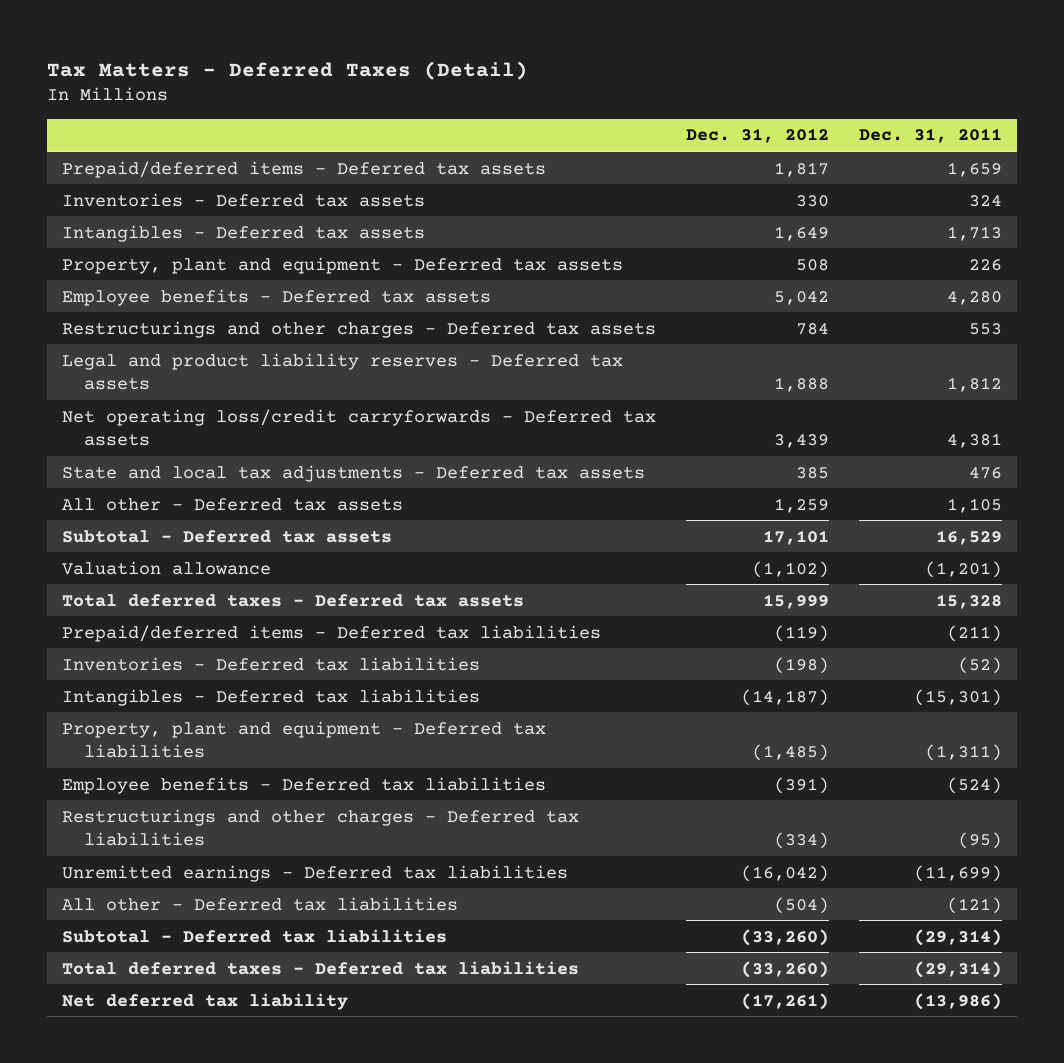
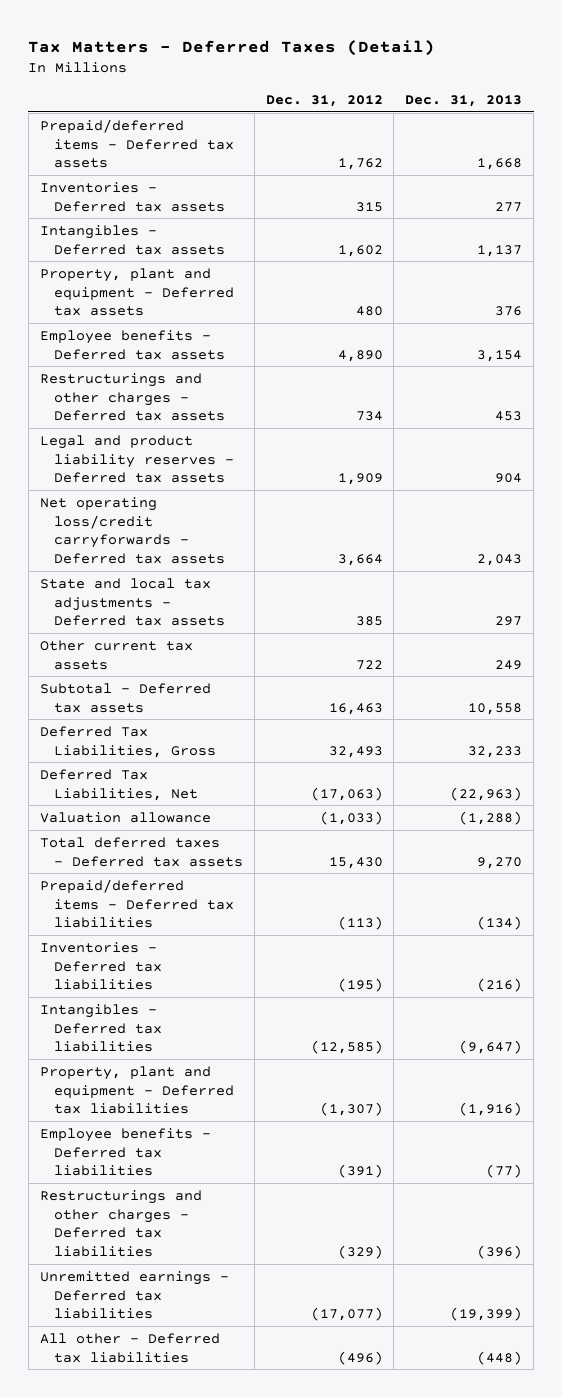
[858,128,1002,144] Dec. 31, 2011 -> none
none -> [405,94,523,107] Dec. 31, 2013
[773,161,829,177] 1,817 -> [337,158,383,171] 1,762
[795,194,829,207] 330 -> [355,201,383,212] 315
[773,225,829,241] 1,649 -> [337,244,383,257] 1,602
[795,258,829,271] 508 -> [355,306,383,317] 480
[773,290,829,305] 5,042 -> [337,349,383,362] 4,890
[795,322,829,335] 784 -> [355,411,383,422] 734
[773,377,829,393] 1,888 -> [337,473,383,486] 1,909
[773,434,829,449] 3,439 -> [337,554,383,567] 3,664
[62,497,404,511] All other - Deferred tax assets -> [39,639,193,670] Other current tax assets
[773,497,829,513] 1,259 -> [355,659,383,670] 722
[762,529,829,545] 17,101 -> [328,702,383,715] 16,463
none -> [39,725,217,758] Deferred Tax Liabilities, Gross
none -> [39,768,199,801] Deferred Tax Liabilities, Net
[751,560,829,578] (1,102) -> [319,810,383,825] (1,033)
[762,593,829,609] 15,999 -> [328,856,383,869] 15,430
[773,624,829,642] (119) -> [337,916,383,931] (113)
[773,656,829,674] (198) -> [337,978,383,993] (195)
[740,688,829,706] (14,187) -> [310,1040,383,1055] (12,585)
[751,744,829,762] (1,485) -> [319,1102,383,1117] (1,307)
[62,928,448,943] Subtotal - Deferred tax liabilities -> none
[62,960,580,975] Total deferred taxes - Deferred tax liabilities -> none
[62,992,349,1010] Net deferred tax liability -> none
[773,832,829,850] (334) -> [337,1245,383,1260] (329)
[740,864,829,882] (16,042) -> [310,1307,383,1322] (17,077)
[773,896,829,914] (504) -> [337,1350,383,1365] (496)

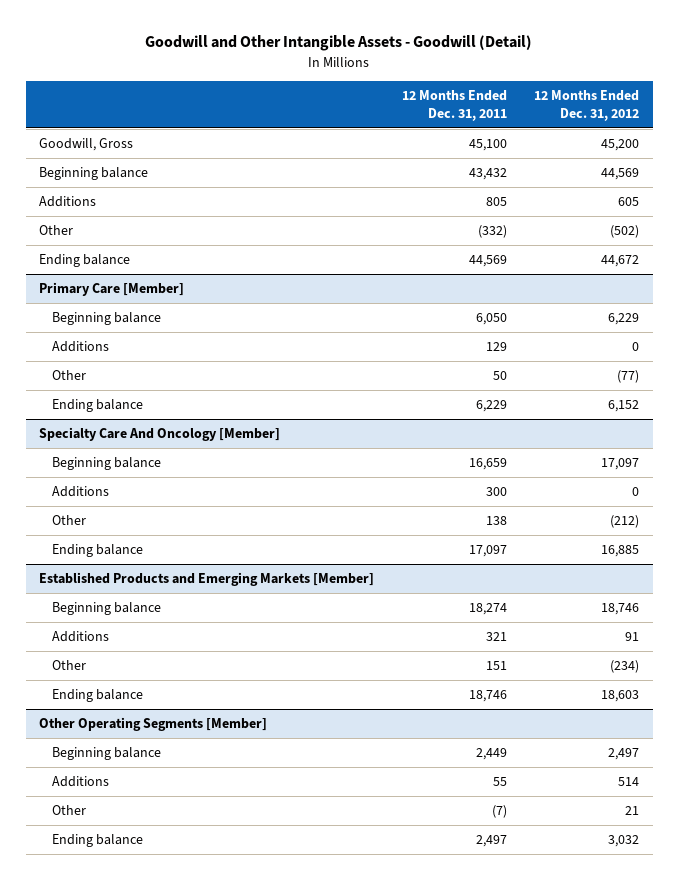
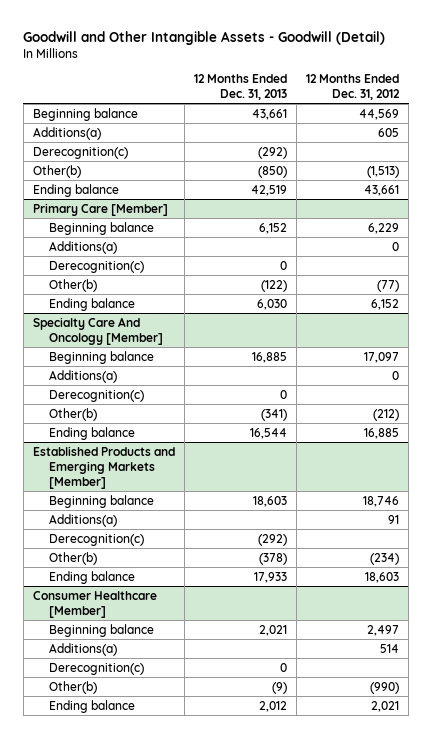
[401,89,507,122] 12 Months Ended Dec. 31, 2011 -> none
none -> [194,74,288,100] 12 Months Ended Dec. 31, 2013
[39,138,134,152] Goodwill, Gross -> none
[39,196,97,208] Additions -> [32,126,101,140] Additions(a)
none -> [32,146,128,159] Derecognition(c)
[39,225,74,236] Other -> [32,164,81,178] Other(b)
[610,225,640,239] (502) -> [367,165,400,178] (1,513)
[601,255,640,268] 44,672 -> [364,184,400,196] 43,661
[51,341,109,353] Additions -> [48,240,117,254] Additions(a)
none -> [48,260,144,273] Derecognition(c)
[51,370,86,381] Other -> [48,278,97,292] Other(b)
[51,486,109,498] Additions -> [48,369,117,383] Additions(a)
none -> [48,389,144,402] Derecognition(c)
[51,515,86,526] Other -> [48,407,97,421] Other(b)
[51,631,109,643] Additions -> [48,513,117,527] Additions(a)
none -> [48,533,144,546] Derecognition(c)
[51,660,86,671] Other -> [48,551,97,565] Other(b)
[39,717,268,732] Other Operating Segments [Member] -> none
none -> [32,590,157,618] Consumer Healthcare [Member]
[51,776,109,788] Additions -> [48,642,117,656] Additions(a)
none -> [48,662,144,675] Derecognition(c)
[51,805,86,816] Other -> [48,680,97,694] Other(b)
[625,806,640,816] 21 -> [370,681,400,694] (990)
[608,835,640,848] 3,032 -> [371,700,400,712] 2,021

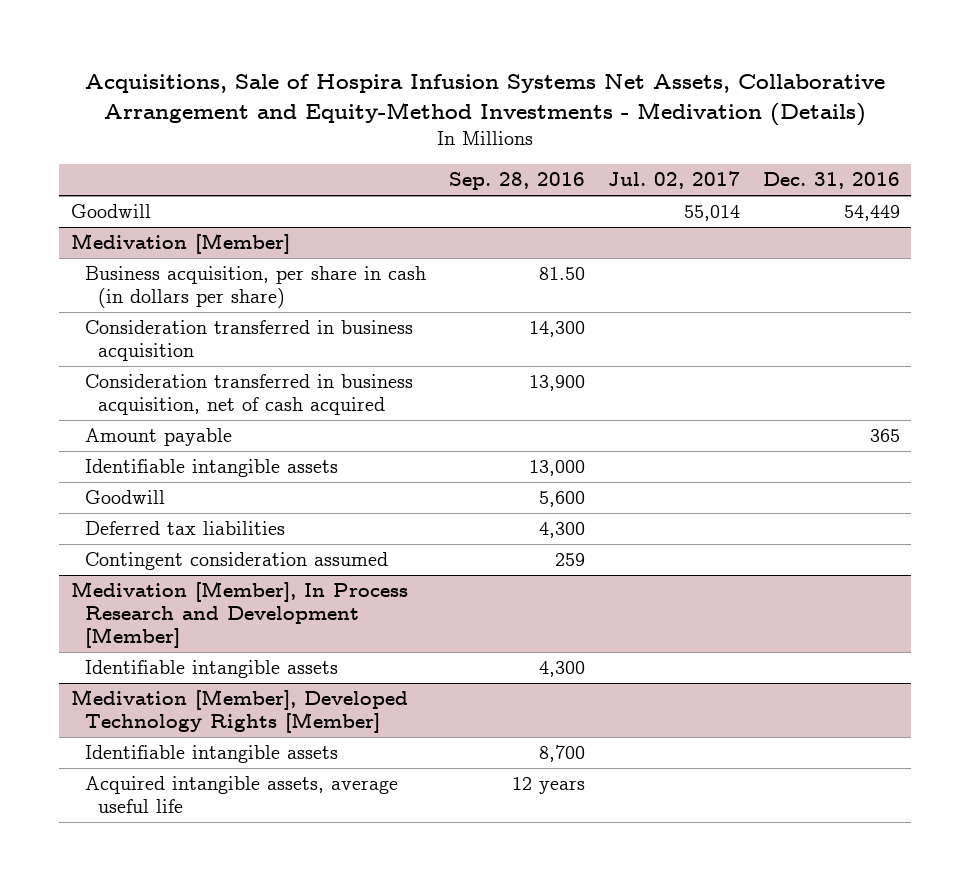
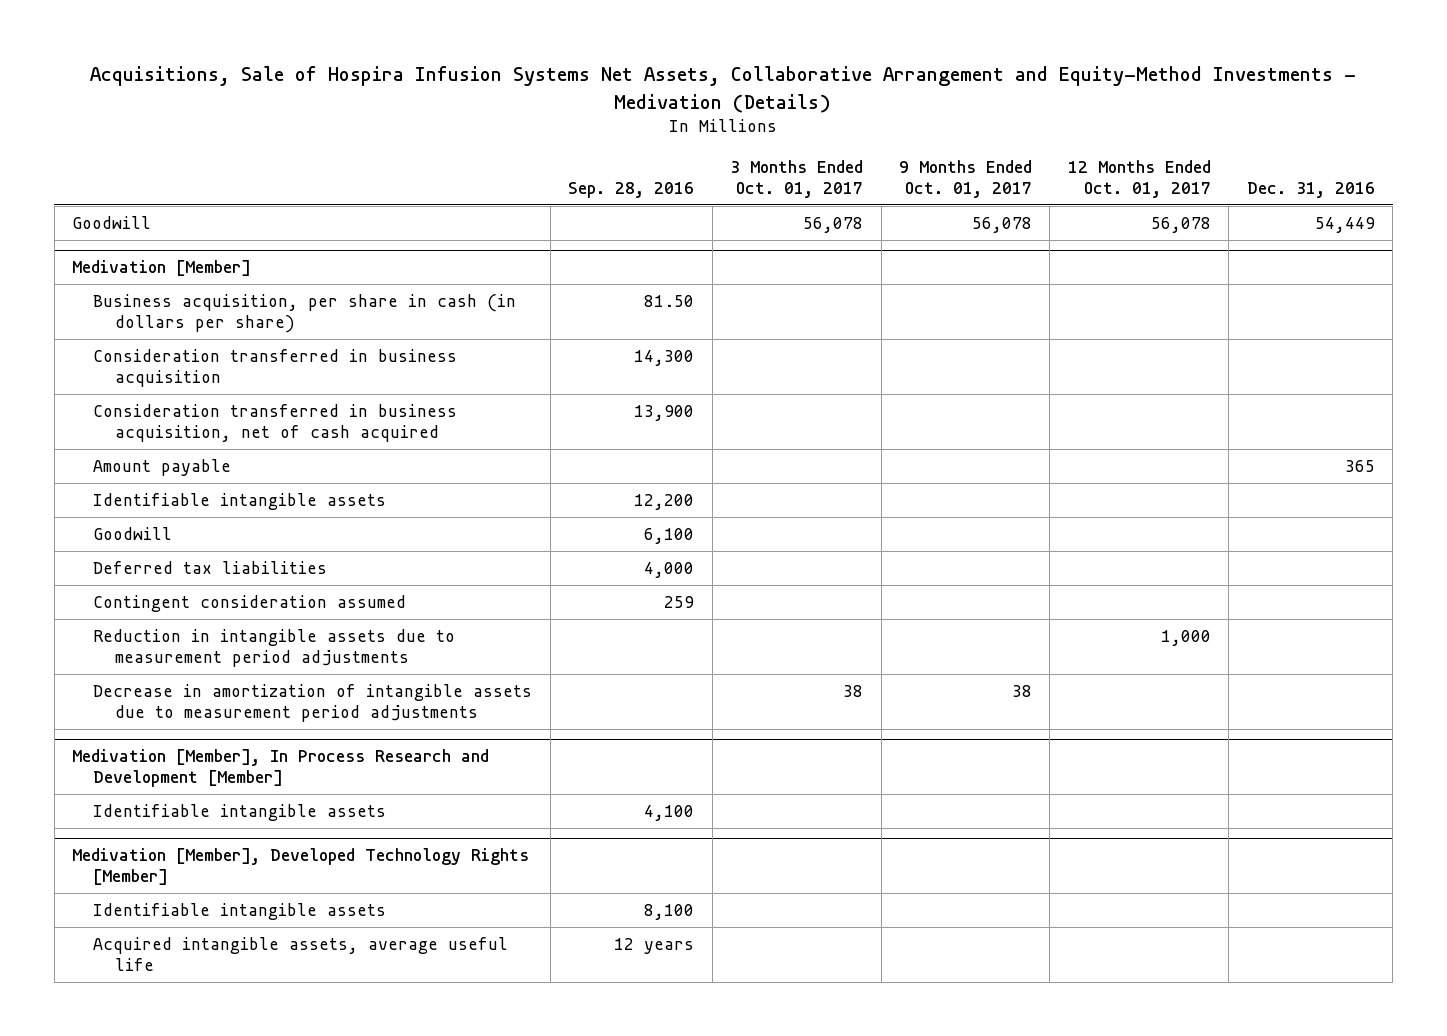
[607,171,740,190] Jul. 02, 2017 -> none
none -> [730,160,864,198] 3 Months Ended Oct. 01, 2017
none -> [899,160,1033,198] 9 Months Ended Oct. 01, 2017
none -> [1067,160,1211,198] 12 Months Ended Oct. 01, 2017
[528,460,585,477] 13,000 -> [634,494,695,511] 12,200
[538,491,585,508] 5,600 -> [644,528,695,545] 6,100
[538,522,585,539] 4,300 -> [644,562,695,579] 4,000
none -> [93,629,456,667] Reduction in intangible assets due to measurement period adjustments
none -> [93,684,533,722] Decrease in amortization of intangible assets due to measurement period adjustments
[538,661,585,678] 4,300 -> [644,805,695,822] 4,100
[538,745,585,763] 8,700 -> [644,904,695,921] 8,100

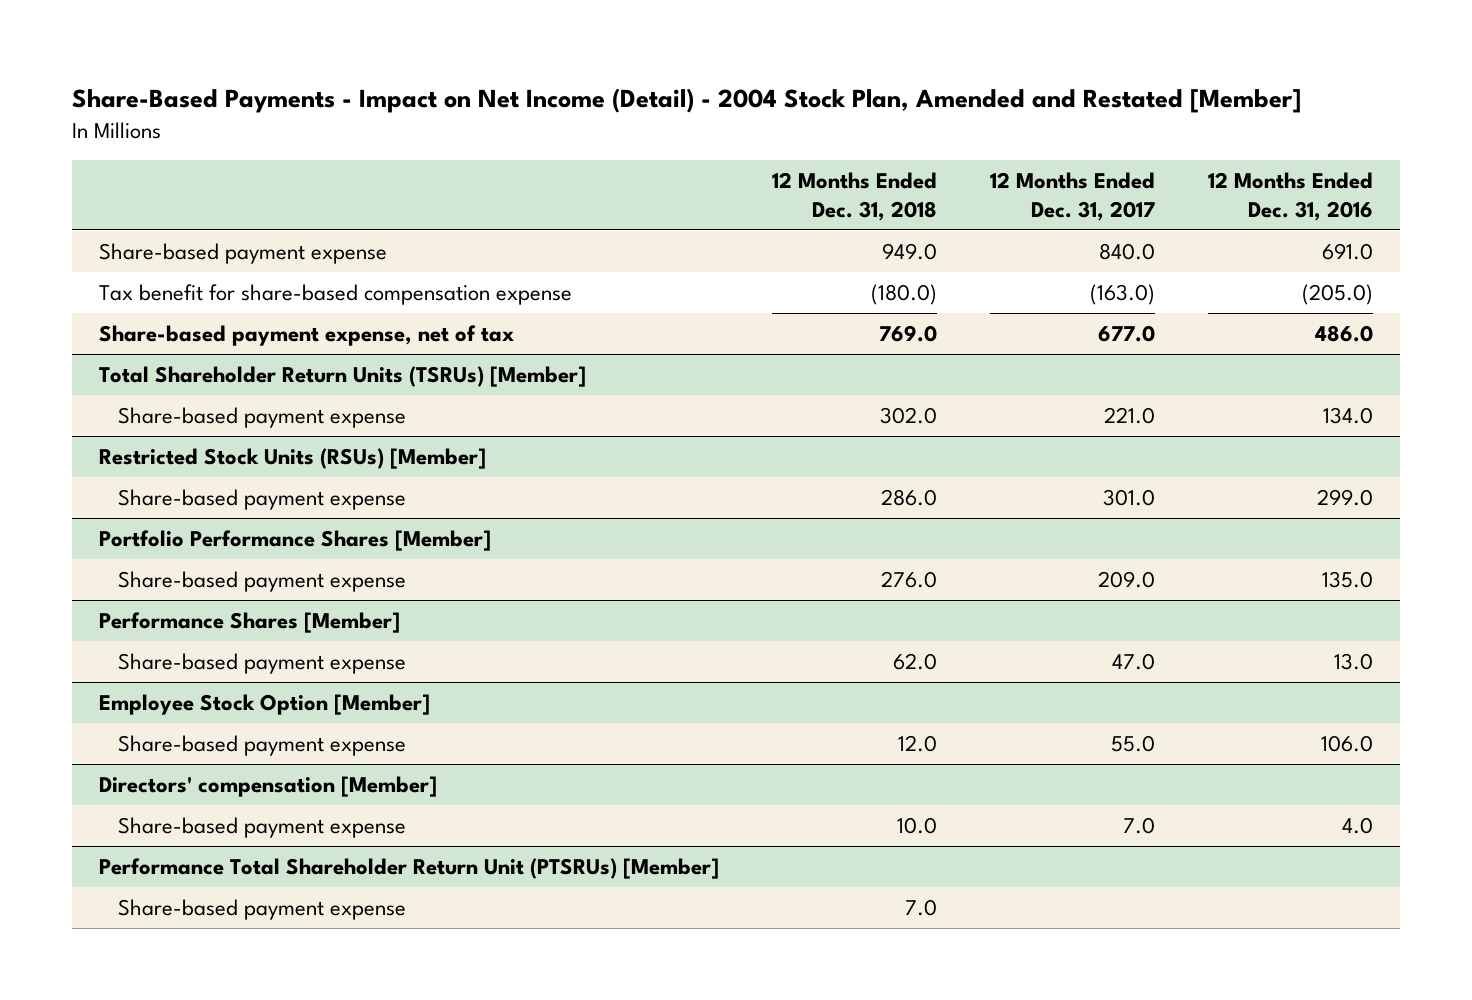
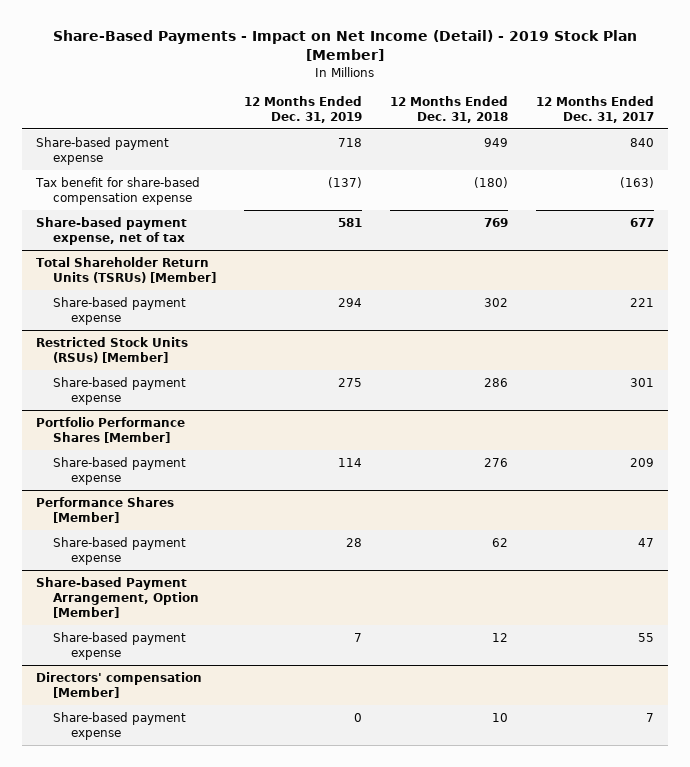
[72,88,1302,114] Share-Based Payments - Impact on Net Income (Detail) - 2004 Stock Plan, Amended and Restated [Member] -> [53,30,638,62] Share-Based Payments - Impact on Net Income (Detail) - 2019 Stock Plan [Member]
[1208,172,1374,221] 12 Months Ended Dec. 31, 2016 -> none
none -> [244,95,363,124] 12 Months Ended Dec. 31, 2019
[881,242,937,260] 949.0 -> [484,137,509,147] 949
[1099,242,1156,260] 840.0 -> [630,137,655,147] 840
[870,283,937,305] (180.0) -> [474,176,509,188] (180)
[1090,283,1156,305] (163.0) -> [620,176,655,188] (163)
[878,324,937,342] 769.0 -> [484,217,509,227] 769
[1098,324,1156,342] 677.0 -> [630,217,655,227] 677
[879,406,937,424] 302.0 -> [484,297,509,307] 302
[1104,406,1156,424] 221.0 -> [630,297,655,307] 221
[880,488,937,506] 286.0 -> [484,377,509,387] 286
[1103,488,1156,506] 301.0 -> [630,377,655,387] 301
[880,570,937,588] 276.0 -> [484,457,509,467] 276
[1098,570,1156,588] 209.0 -> [630,457,655,467] 209
[98,693,430,715] Employee Stock Option [Member] -> none
[892,652,937,670] 62.0 -> [492,537,509,547] 62
[1112,652,1156,670] 47.0 -> [638,537,655,547] 47
none -> [36,576,200,619] Share-based Payment Arrangement, Option [Member]
[897,734,937,752] 12.0 -> [492,632,509,642] 12
[1111,734,1156,752] 55.0 -> [638,632,655,642] 55
[98,857,719,879] Performance Total Shareholder Return Unit (PTSRUs) [Member] -> none
[118,898,407,920] Share-based payment expense -> none
[896,816,937,834] 10.0 -> [492,712,509,722] 10
[1123,816,1156,834] 7.0 -> [646,712,655,722] 7

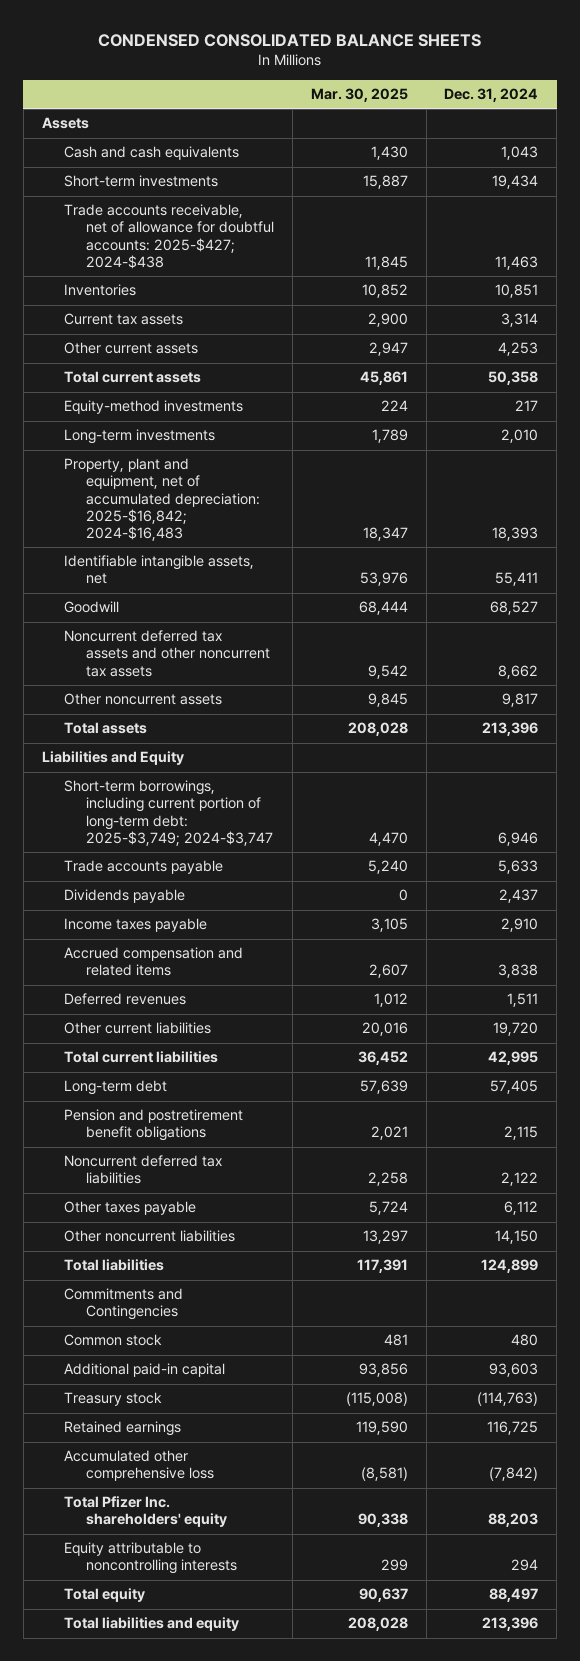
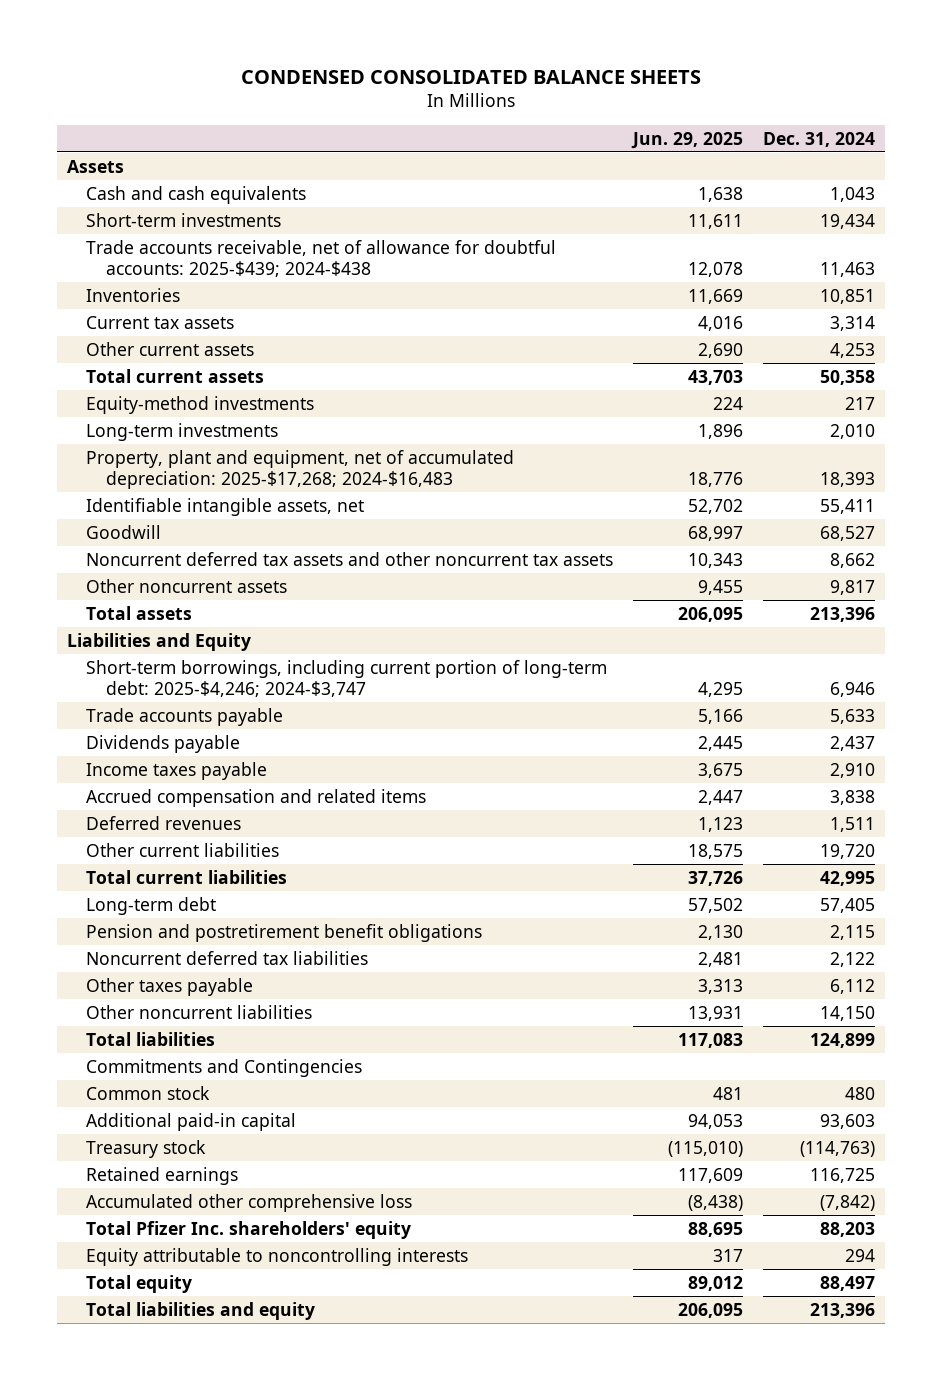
[310,88,408,103] Mar. 30, 2025 -> none
none -> [631,131,744,149] Jun. 29, 2025
[63,204,275,269] Trade accounts receivable, net of allowance for doubtful accounts: 2025-$427; 2024-$438 -> [86,239,557,278] Trade accounts receivable, net of allowance for doubtful accounts: 2025-$439; 2024-$438
[63,458,261,541] Property, plant and equipment, net of accumulated depreciation: 2025-$16,842; 2024-$16,483 -> [86,449,515,490] Property, plant and equipment, net of accumulated depreciation: 2025-$17,268; 2024-$16,483
[63,780,274,846] Short-term borrowings, including current portion of long-term debt: 2025-$3,749; 2024-$3,747 -> [86,659,608,698] Short-term borrowings, including current portion of long-term debt: 2025-$4,246; 2024-$3,747

